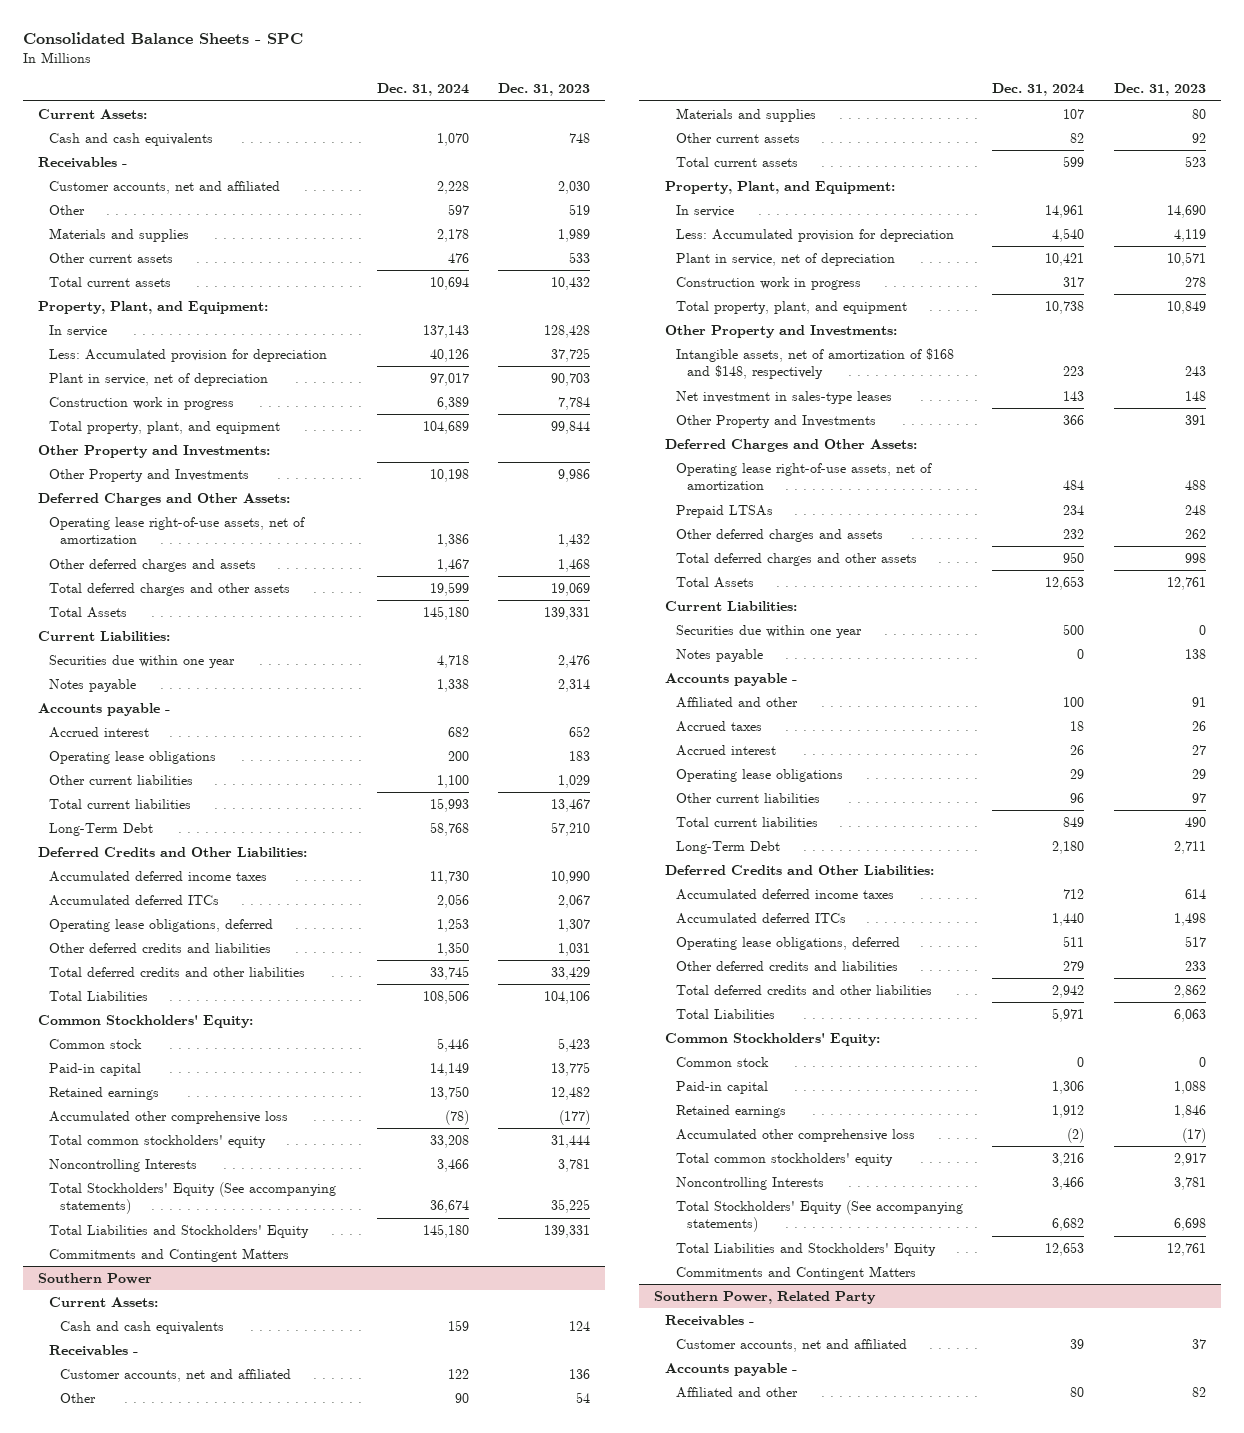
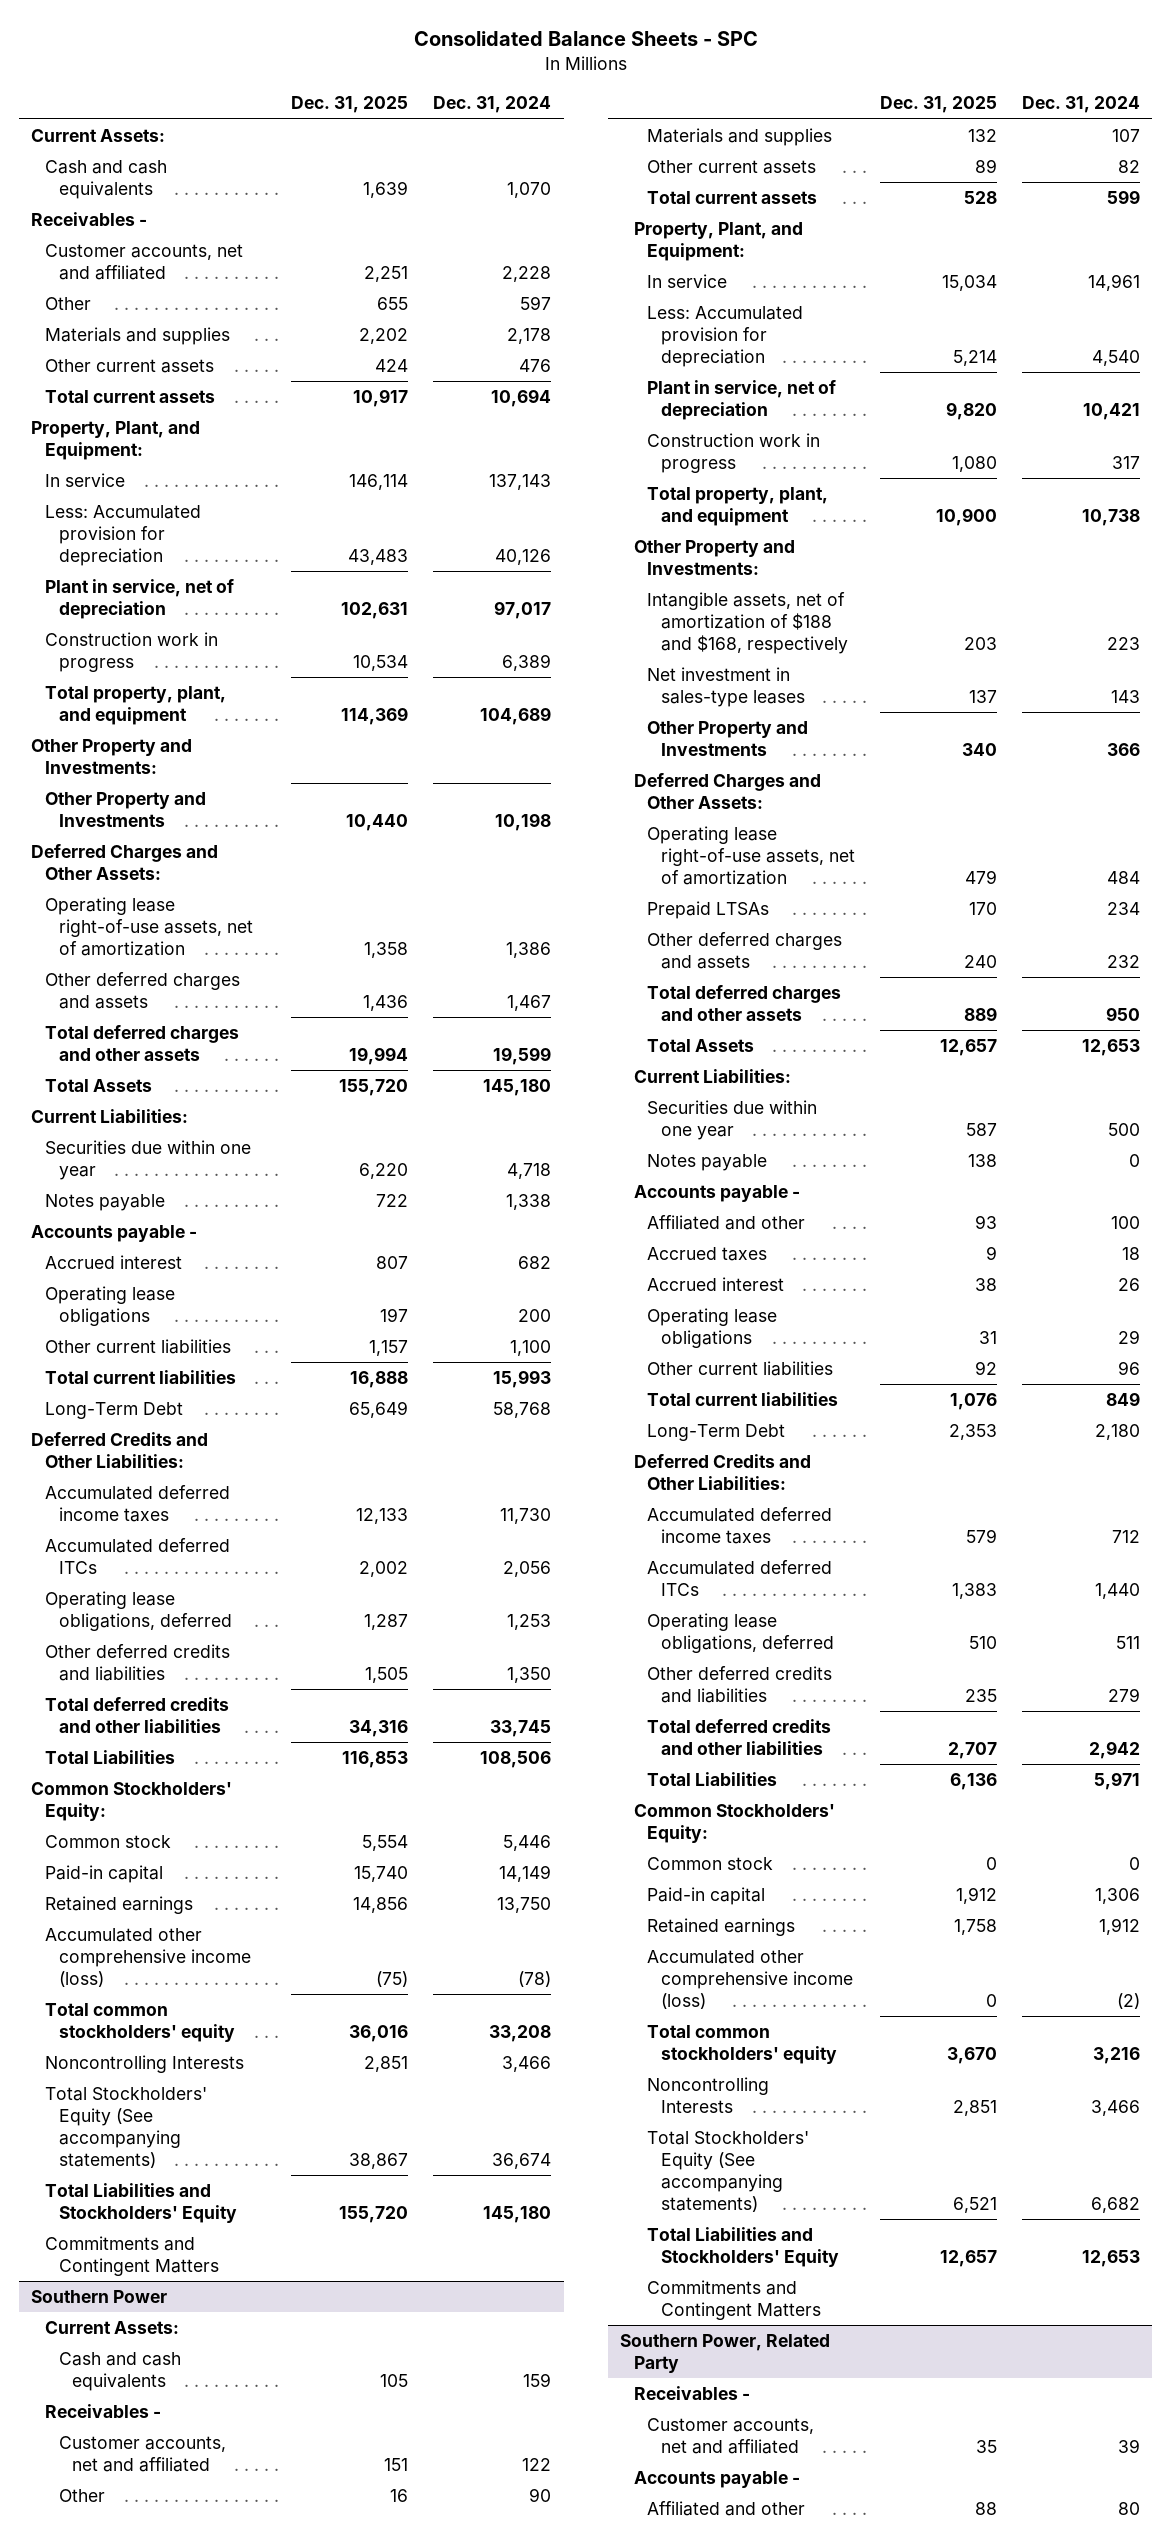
[498,83,591,97] Dec. 31, 2023 -> none
none -> [291,96,409,114] Dec. 31, 2025
[49,1110,289,1124] Accumulated other comprehensive loss -> [45,1927,251,1988] Accumulated other comprehensive income (loss)
[676,347,955,380] Intangible assets, net of amortization of $168 and $148, respectively -> [647,591,849,655] Intangible assets, net of amortization of $188 and $168, respectively
[676,1128,916,1142] Accumulated other comprehensive loss -> [647,1949,854,2010] Accumulated other comprehensive income (loss)

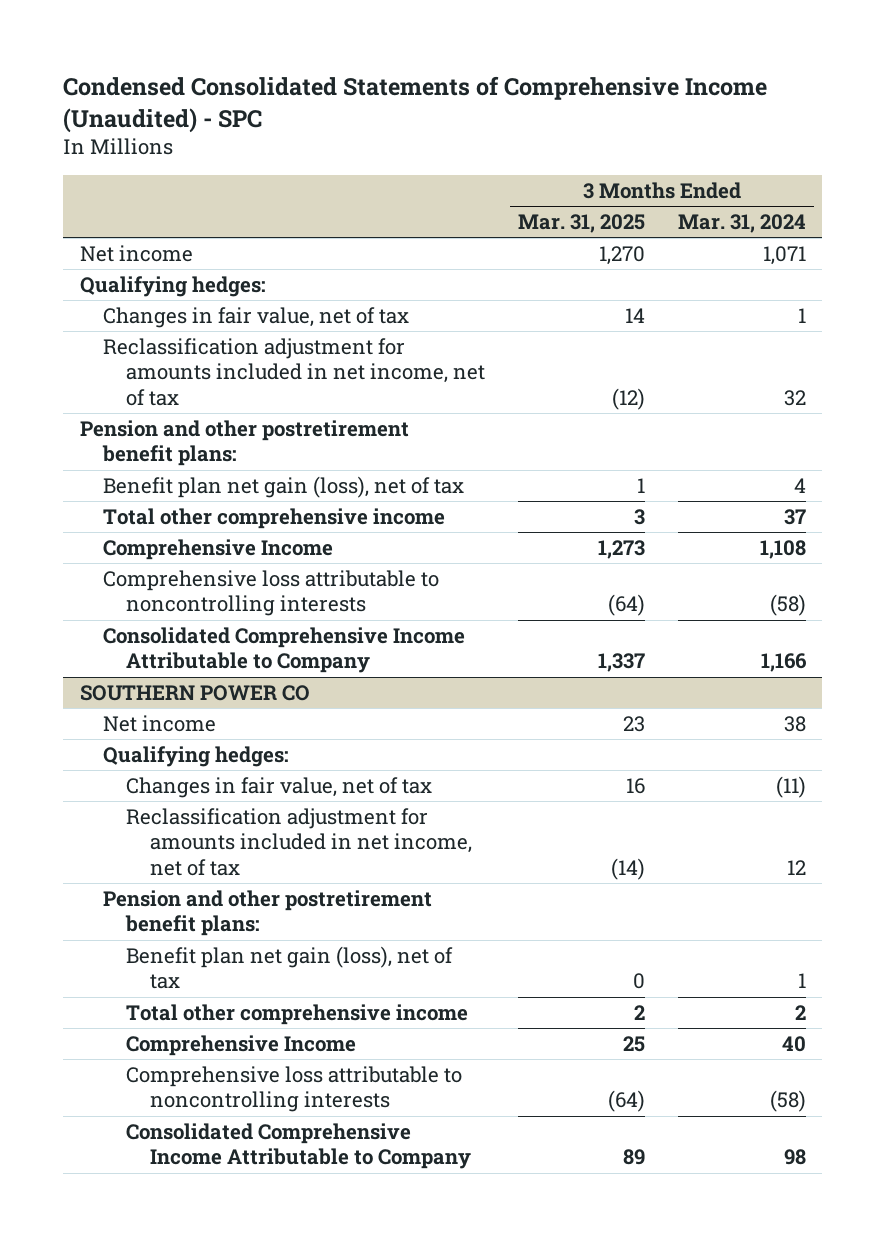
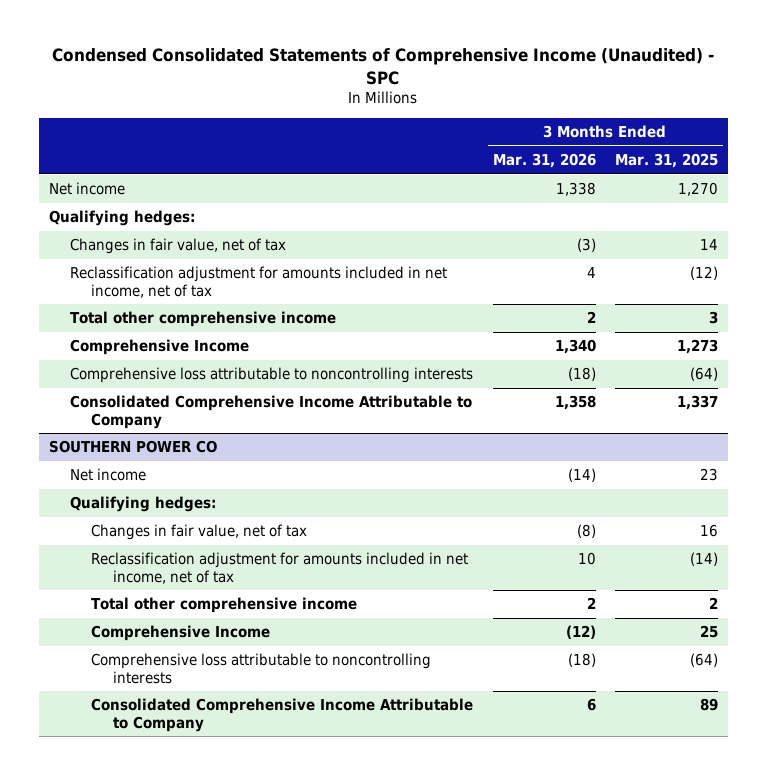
[677,213,806,233] Mar. 31, 2024 -> none
none -> [492,152,596,168] Mar. 31, 2026
[79,419,409,467] Pension and other postretirement benefit plans: -> none
[102,475,464,498] Benefit plan net gain (loss), net of tax -> none
[102,889,432,937] Pension and other postretirement benefit plans: -> none
[126,945,454,990] Benefit plan net gain (loss), net of tax -> none

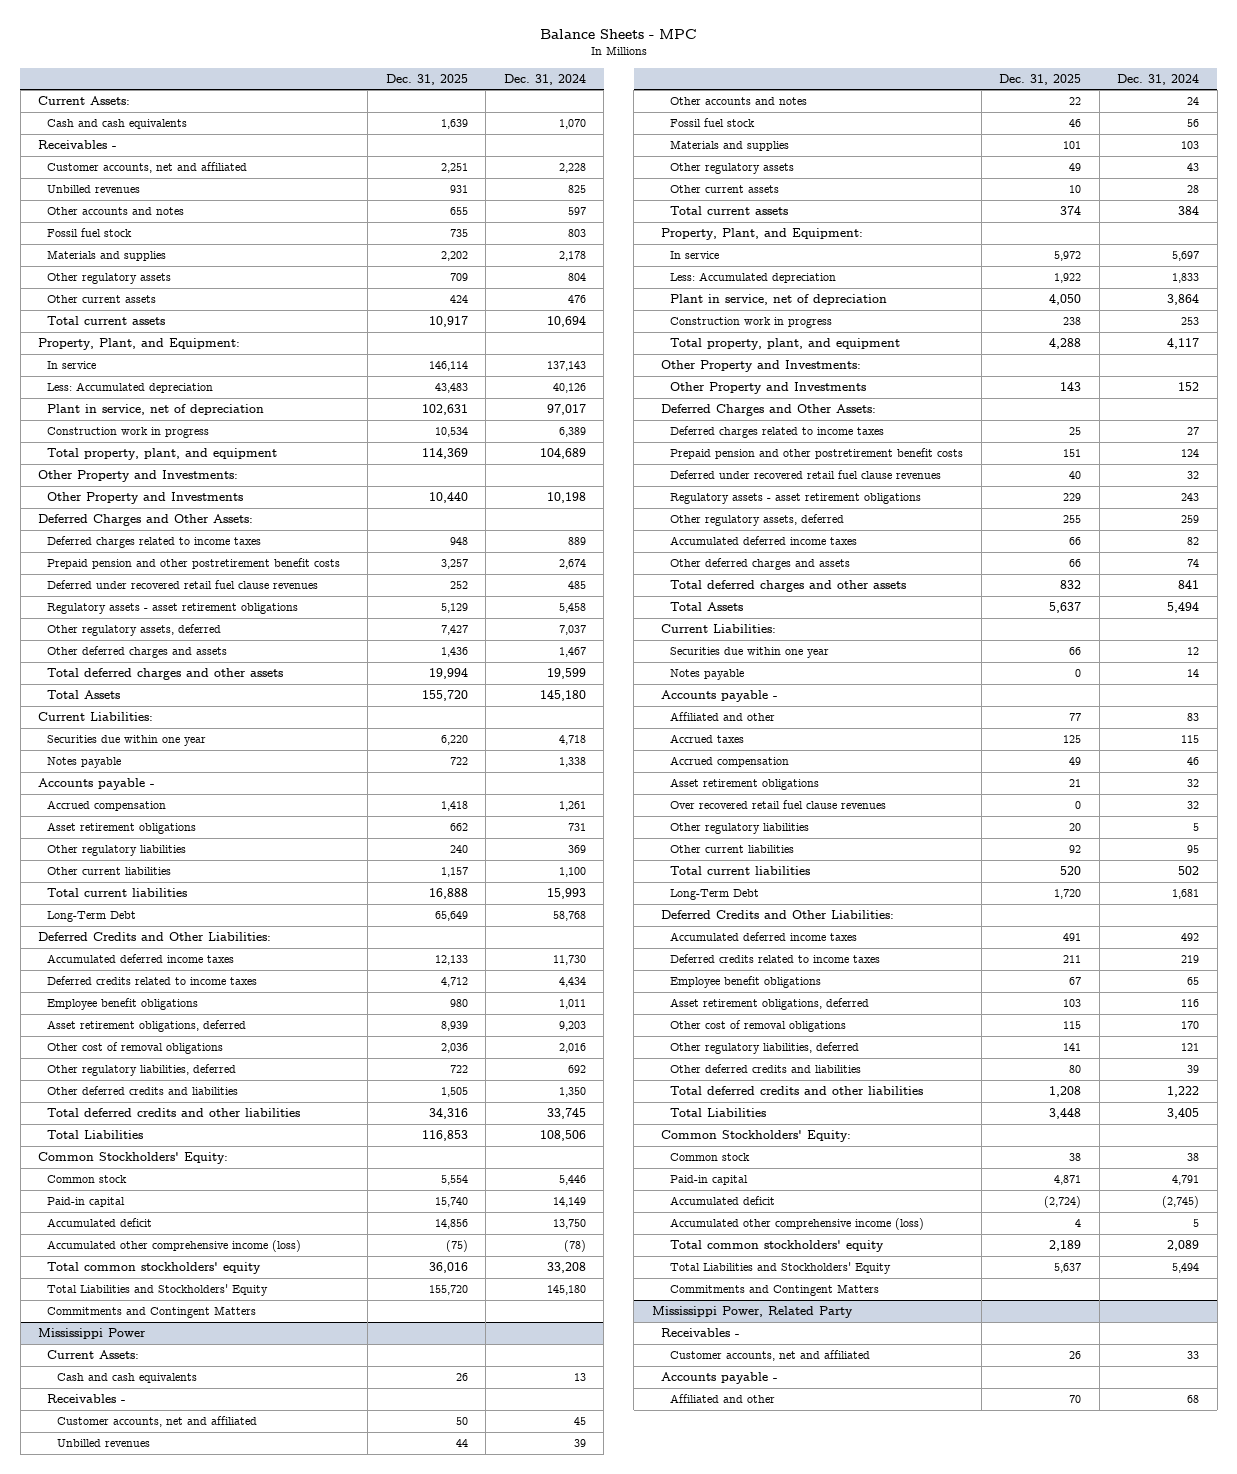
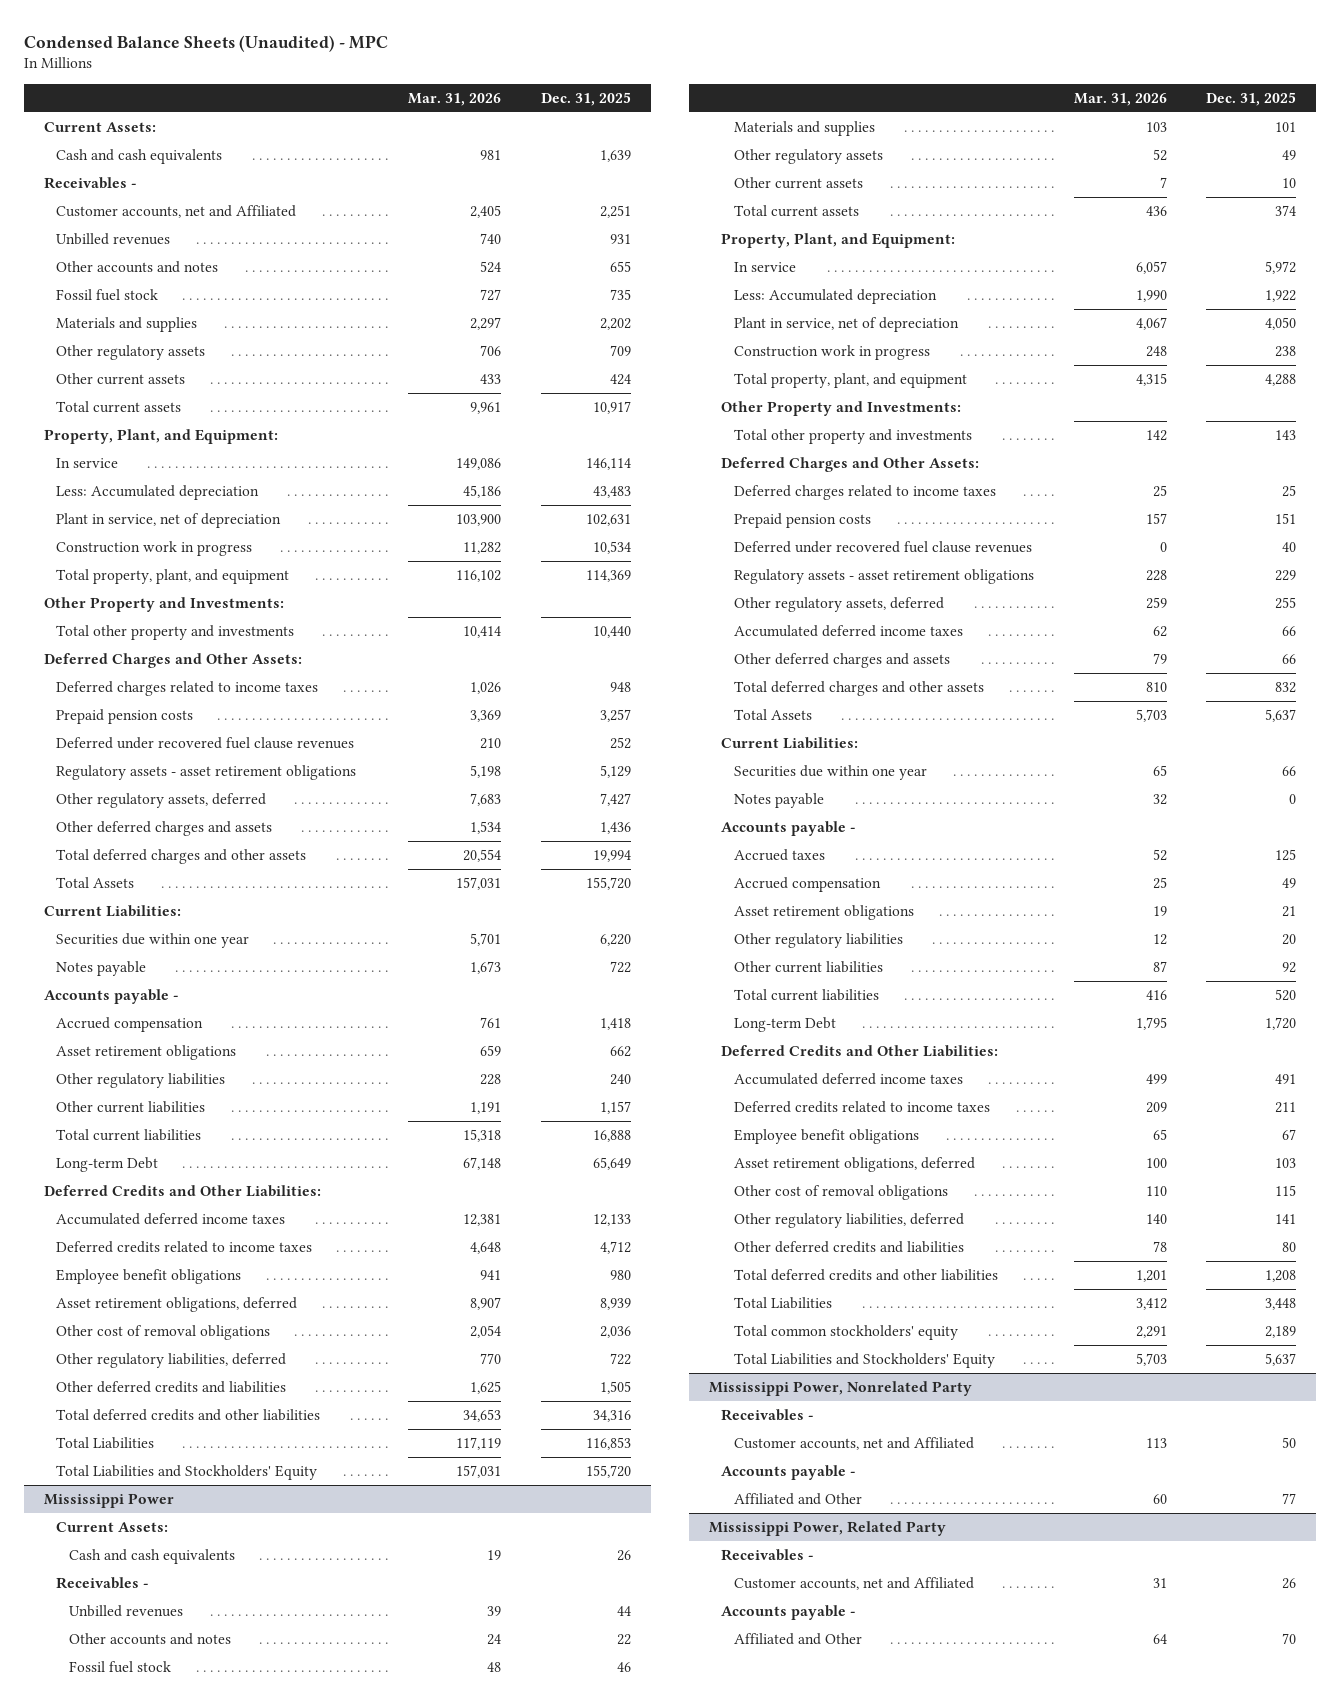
[539,29,697,40] Balance Sheets - MPC -> [23,34,388,52] Condensed Balance Sheets (Unaudited) - MPC
[503,73,586,85] Dec. 31, 2024 -> none
none -> [408,92,502,106] Mar. 31, 2026
[47,162,248,174] Customer accounts, net and affiliated -> [56,205,297,219] Customer accounts, net and Affiliated
[47,492,244,505] Other Property and Investments -> [56,625,295,641] Total other property and investments
[47,558,341,570] Prepaid pension and other postretirement benefit costs -> [56,709,194,725] Prepaid pension costs
[47,580,319,590] Deferred under recovered retail fuel clause revenues -> [56,737,355,750] Deferred under recovered fuel clause revenues
[47,911,137,923] Long-Term Debt -> [56,1157,159,1173] Long-term Debt
[38,1152,229,1165] Common Stockholders' Equity: -> none
[47,1175,128,1184] Common stock -> none
[47,1197,126,1208] Paid-in capital -> none
[47,1218,153,1228] Accumulated deficit -> none
[47,1240,302,1253] Accumulated other comprehensive income (loss) -> none
[47,1262,262,1275] Total common stockholders' equity -> none
[47,1306,257,1319] Commitments and Contingent Matters -> none
[56,1416,257,1428] Customer accounts, net and affiliated -> none
[670,382,867,395] Other Property and Investments -> [734,429,973,445] Total other property and investments
[670,448,964,460] Prepaid pension and other postretirement benefit costs -> [734,513,872,529] Prepaid pension costs
[670,470,942,480] Deferred under recovered retail fuel clause revenues -> [734,541,1033,554] Deferred under recovered fuel clause revenues
[670,712,776,722] Affiliated and other -> none
[670,800,887,810] Over recovered retail fuel clause revenues -> none
[670,889,760,901] Long-Term Debt -> [734,1017,837,1033] Long-term Debt
[661,1130,852,1143] Common Stockholders' Equity: -> none
[670,1153,751,1162] Common stock -> none
[670,1175,749,1186] Paid-in capital -> none
[670,1196,776,1206] Accumulated deficit -> none
[670,1218,925,1231] Accumulated other comprehensive income (loss) -> none
[670,1284,880,1297] Commitments and Contingent Matters -> none
none -> [708,1381,972,1397] Mississippi Power, Nonrelated Party
none -> [721,1409,815,1422] Receivables -
none -> [734,1437,975,1451] Customer accounts, net and Affiliated
none -> [721,1465,857,1481] Accounts payable -
none -> [734,1493,863,1506] Affiliated and Other
[670,1350,871,1362] Customer accounts, net and affiliated -> [734,1577,975,1591] Customer accounts, net and Affiliated
[670,1394,776,1404] Affiliated and other -> [734,1633,863,1646] Affiliated and Other

